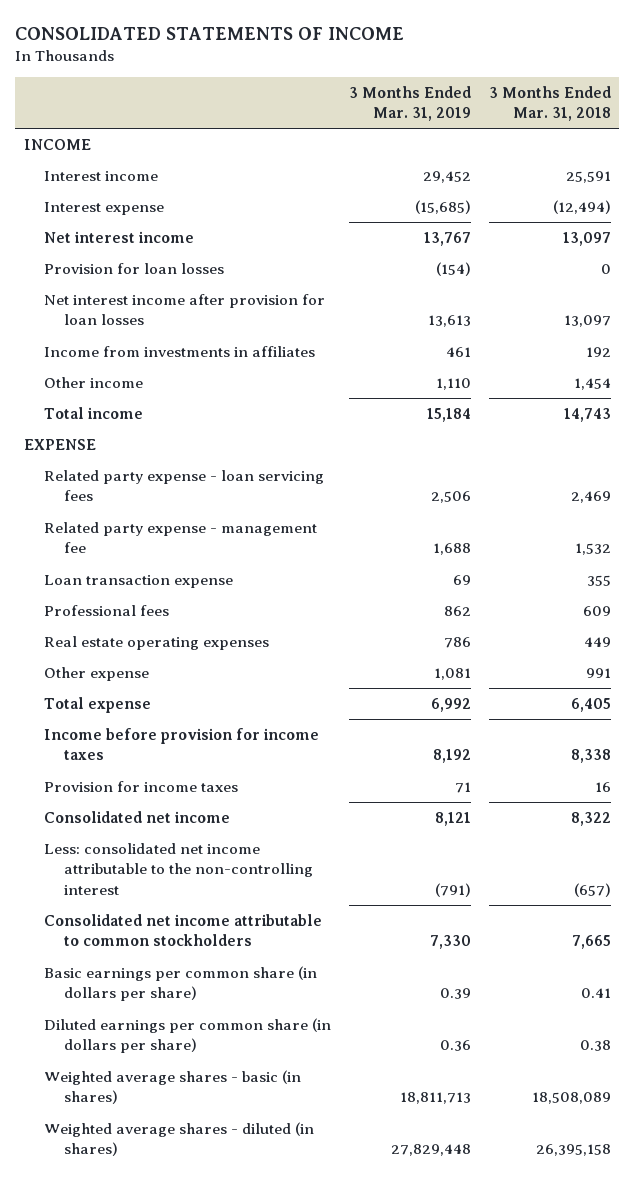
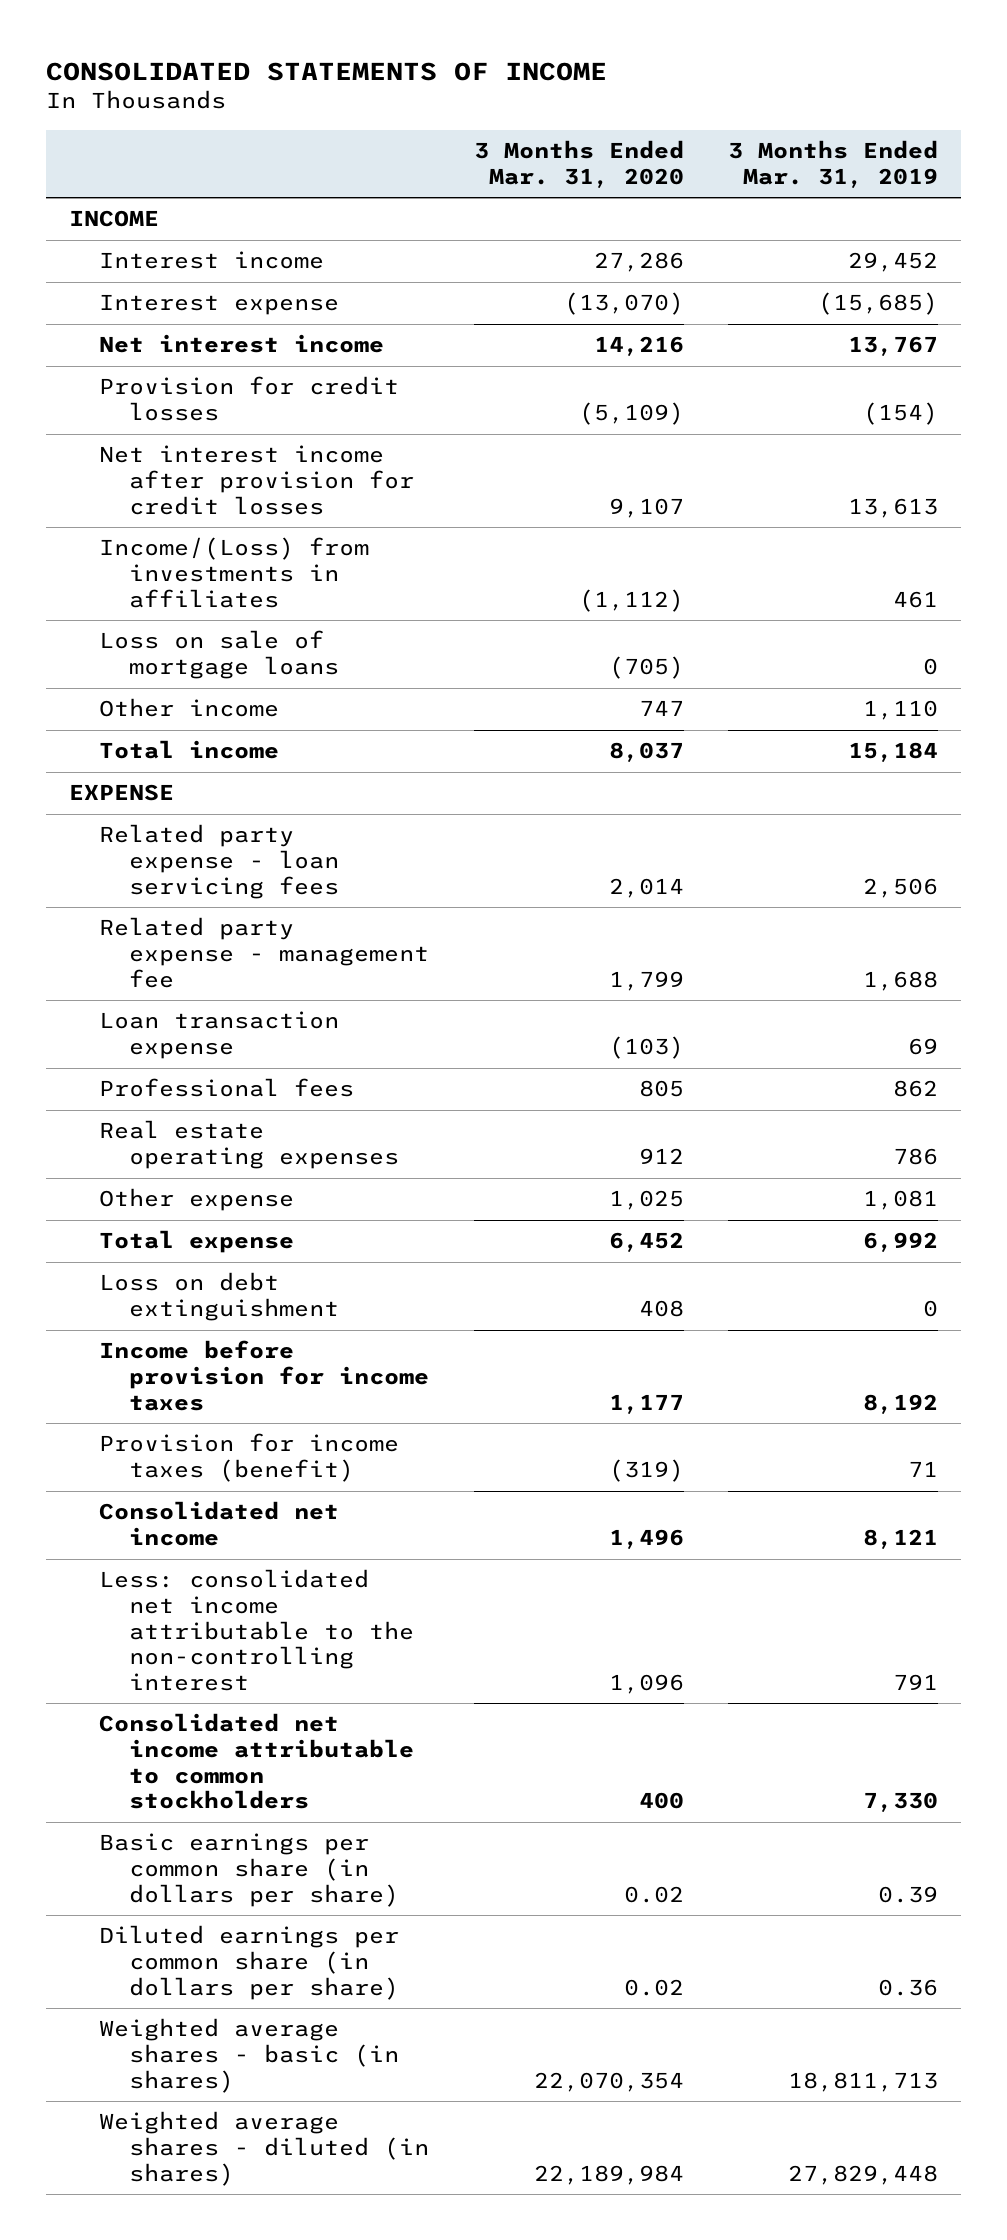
[488,85,611,122] 3 Months Ended Mar. 31, 2018 -> none
none -> [473,140,684,188] 3 Months Ended Mar. 31, 2020
[44,263,225,275] Provision for loan losses -> [98,376,399,422] Provision for credit losses
[44,294,326,326] Net interest income after provision for loan losses -> [98,445,414,515] Net interest income after provision for credit losses
[44,346,316,358] Income from investments in affiliates -> [98,537,369,608] Income/(Loss) from investments in affiliates
none -> [98,630,339,680] Loss on sale of mortgage loans
none -> [98,1272,339,1322] Loss on debt extinguishment
[44,781,239,793] Provision for income taxes -> [98,1433,399,1483] Provision for income taxes (benefit)
[434,882,471,897] (791) -> [893,1673,939,1690] 791

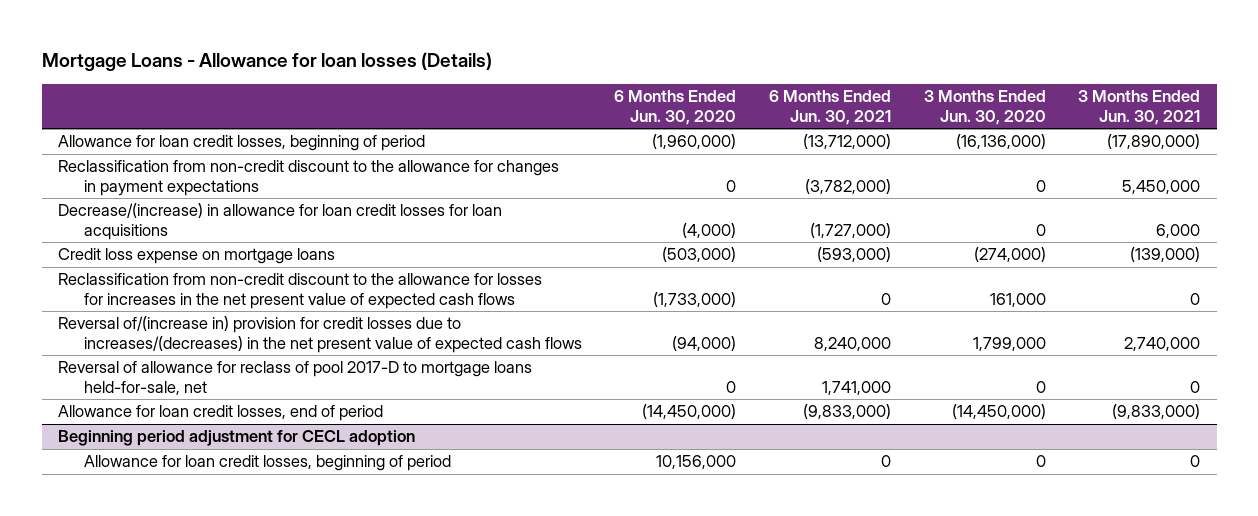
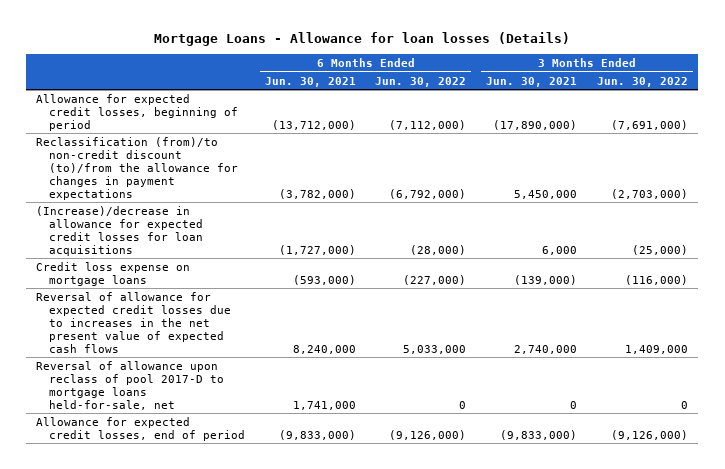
[614,90,737,125] 6 Months Ended Jun. 30, 2020 -> none
[923,90,1046,125] 3 Months Ended Jun. 30, 2020 -> none
none -> [375,76,467,87] Jun. 30, 2022
none -> [597,76,689,87] Jun. 30, 2022
[57,135,425,152] Allowance for loan credit losses, beginning of period -> [36,93,238,131] Allowance for expected credit losses, beginning of period
[57,160,559,196] Reclassification from non-credit discount to the allowance for changes in payment expectations -> [36,136,238,200] Reclassification (from)/to non-credit discount (to)/from the allowance for changes in payment expectations
[57,203,502,240] Decrease/(increase) in allowance for loan credit losses for loan acquisitions -> [36,205,203,256] (Increase)/decrease in allowance for expected credit losses for loan acquisitions
[57,273,542,309] Reclassification from non-credit discount to the allowance for losses for increases in the net present value of expected cash flows -> none
[57,430,415,447] Beginning period adjustment for CECL adoption -> none
[83,455,451,472] Allowance for loan credit losses, beginning of period -> none
[57,316,582,353] Reversal of/(increase in) provision for credit losses due to increases/(decreases) in the net present value of expected cash flows -> [36,291,231,353] Reversal of allowance for expected credit losses due to increases in the net present value of expected cash flows
[57,361,532,395] Reversal of allowance for reclass of pool 2017-D to mortgage loans held-for-sale, net -> [36,360,224,410] Reversal of allowance upon reclass of pool 2017-D to mortgage loans held-for-sale, net
[57,405,383,422] Allowance for loan credit losses, end of period -> [36,416,245,441] Allowance for expected credit losses, end of period

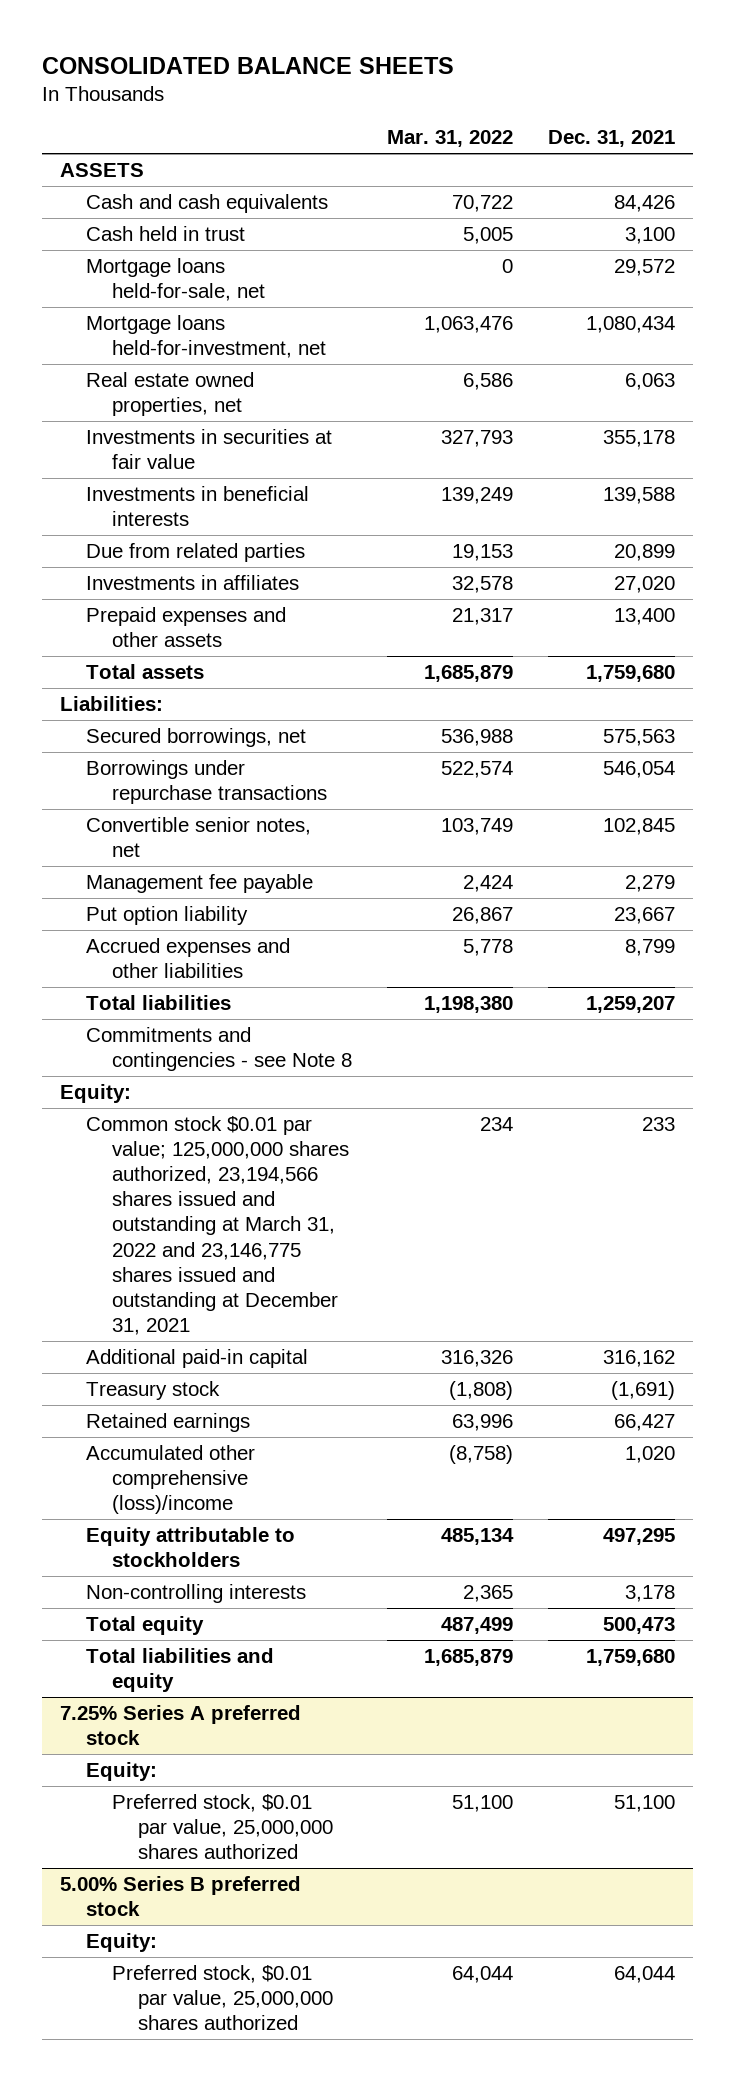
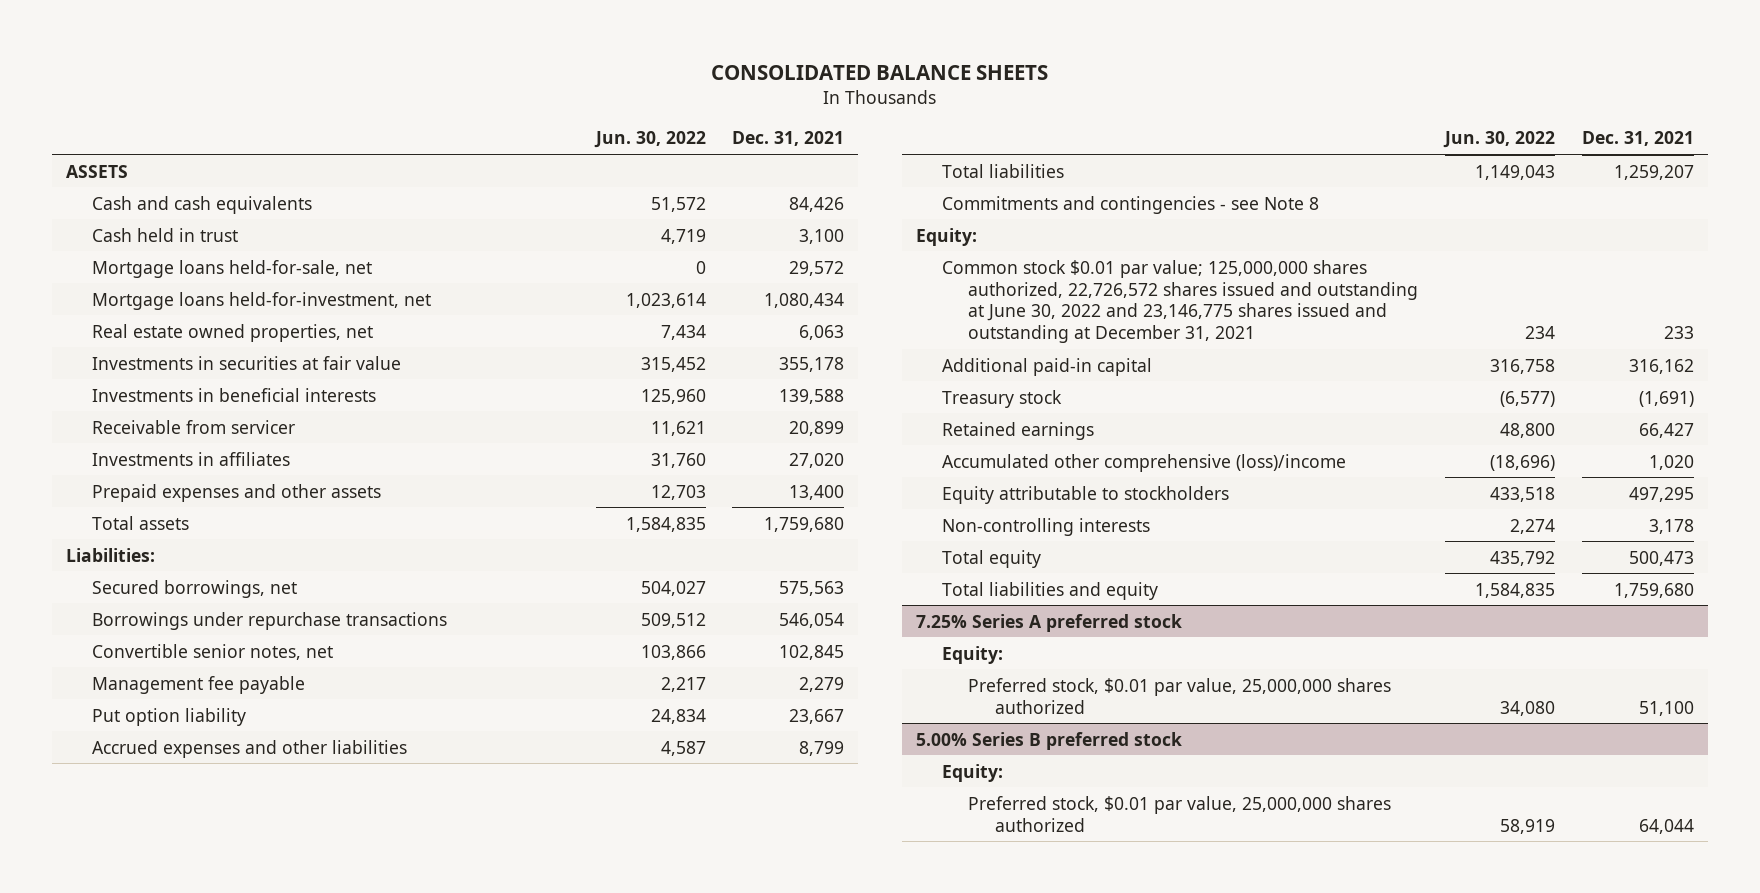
[387,130,514,148] Mar. 31, 2022 -> none
none -> [593,131,706,149] Jun. 30, 2022
[85,542,305,562] Due from related parties -> [92,419,296,434] Receivable from servicer
[85,1115,350,1335] Common stock $0.01 par value; 125,000,000 shares authorized, 23,194,566 shares issued and outstanding at March 31, 2022 and 23,146,775 shares issued and outstanding at December 31, 2021 -> [942,259,1419,344] Common stock $0.01 par value; 125,000,000 shares authorized, 22,726,572 shares issued and outstanding at June 30, 2022 and 23,146,775 shares issued and outstanding at December 31, 2021

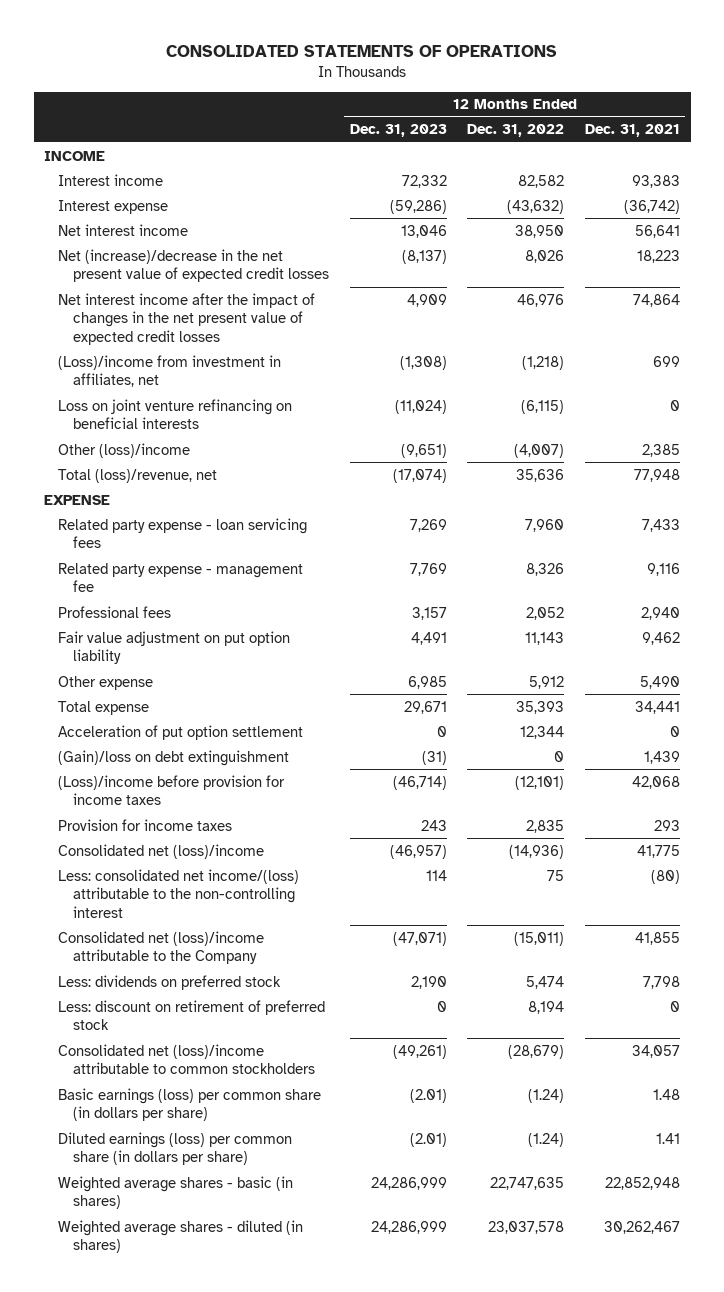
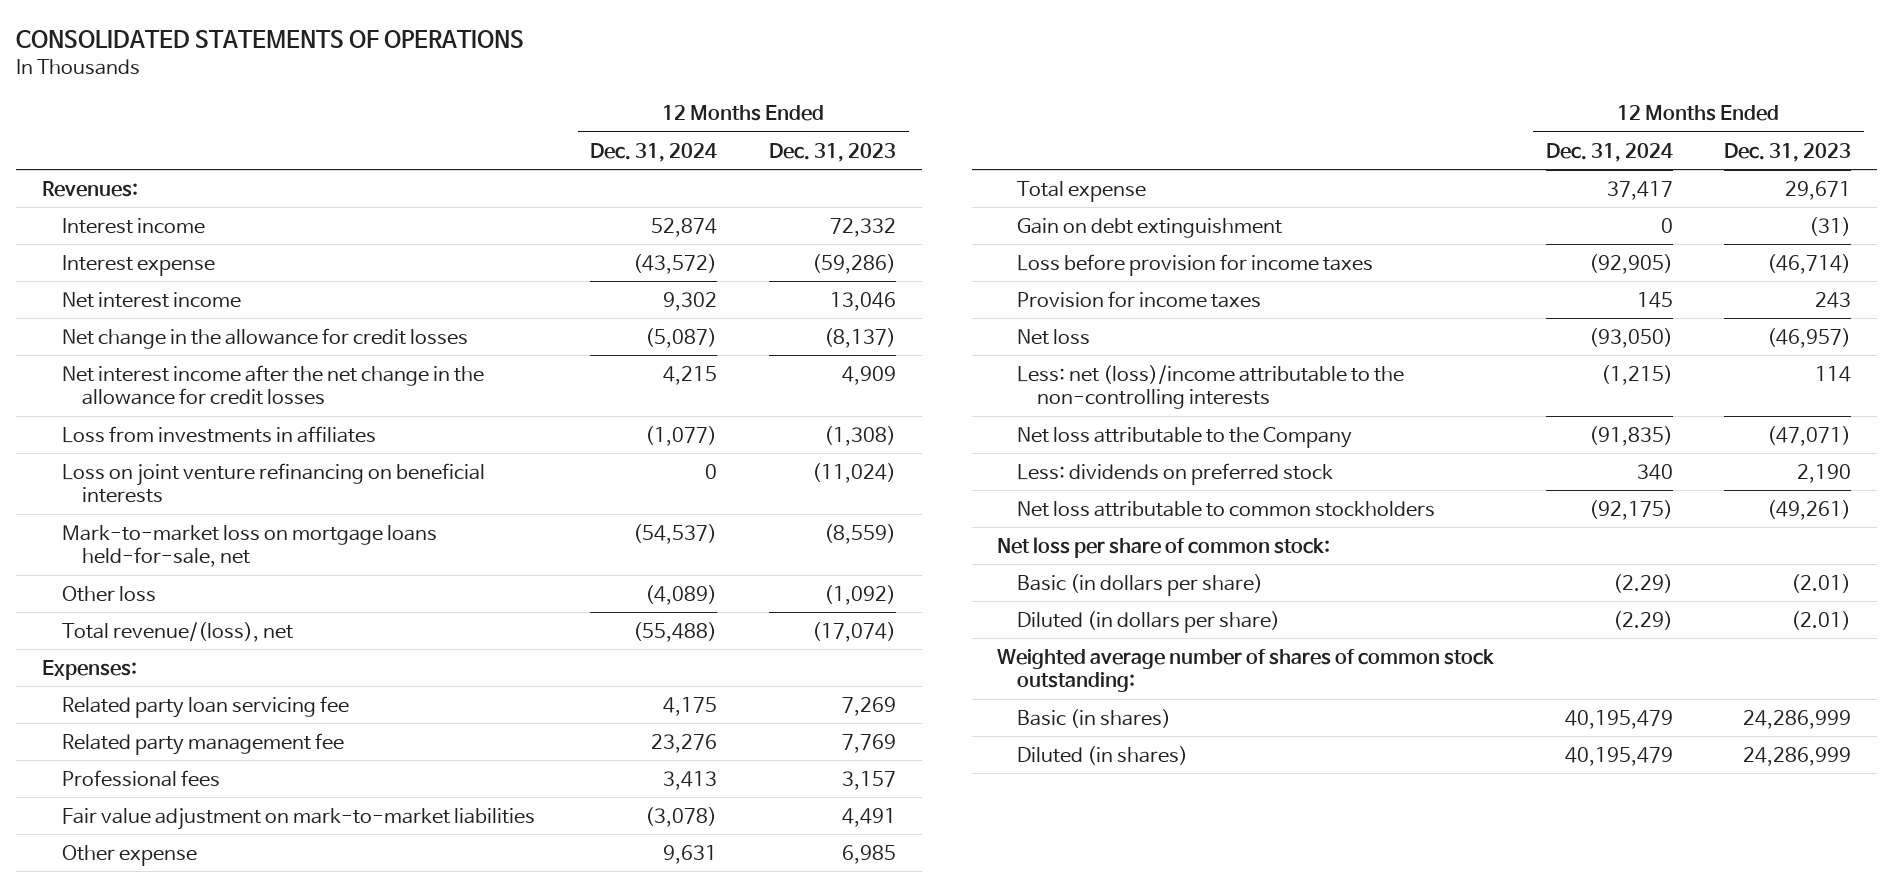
[467,124,565,138] Dec. 31, 2022 -> none
[585,124,681,138] Dec. 31, 2021 -> none
none -> [590,142,718,162] Dec. 31, 2024
[44,150,106,161] INCOME -> [42,180,139,197] Revenues:
[58,248,329,283] Net (increase)/decrease in the net present value of expected credit losses -> [61,327,468,349] Net change in the allowance for credit losses
[58,292,316,345] Net interest income after the impact of changes in the net present value of expected credit losses -> [61,364,484,406] Net interest income after the net change in the allowance for credit losses
[58,354,282,388] (Loss)/income from investment in affiliates, net -> [61,425,376,443] Loss from investments in affiliates
none -> [61,524,437,568] Mark-to-market loss on mortgage loans held-for-sale, net
[58,442,191,458] Other (loss)/income -> [61,585,156,602] Other loss
[400,443,447,458] (9,651) -> [823,584,896,605] (1,092)
[58,468,218,483] Total (loss)/revenue, net -> [61,621,293,642] Total revenue/(loss), net
[44,494,111,505] EXPENSE -> [42,659,138,680] Expenses:
[58,517,308,549] Related party expense - loan servicing fees -> [61,695,349,718] Related party loan servicing fee
[58,562,304,593] Related party expense - management fee -> [61,732,344,755] Related party management fee
[58,630,291,665] Fair value adjustment on put option liability -> [61,807,535,830] Fair value adjustment on mark-to-market liabilities
[58,724,304,740] Acceleration of put option settlement -> none
[58,749,290,766] (Gain)/loss on debt extinguishment -> [1017,217,1283,238] Gain on debt extinguishment
[58,774,286,806] (Loss)/income before provision for income taxes -> [1017,253,1374,276] Loss before provision for income taxes
[58,843,265,859] Consolidated net (loss)/income -> [1017,328,1091,345] Net loss
[58,868,300,918] Less: consolidated net income/(loss) attributable to the non-controlling interest -> [1017,364,1405,410] Less: net (loss)/income attributable to the non-controlling interests
[58,930,265,965] Consolidated net (loss)/income attributable to the Company -> [1017,426,1353,448] Net loss attributable to the Company
[58,999,326,1031] Less: discount on retirement of preferred stock -> none
[58,1043,315,1075] Consolidated net (loss)/income attributable to common stockholders -> [1017,500,1436,517] Net loss attributable to common stockholders
none -> [997,536,1331,558] Net loss per share of common stock:
[58,1087,322,1122] Basic earnings (loss) per common share (in dollars per share) -> [1017,573,1264,596] Basic (in dollars per share)
[58,1131,293,1166] Diluted earnings (loss) per common share (in dollars per share) -> [1017,610,1281,633] Diluted (in dollars per share)
none -> [997,648,1495,693] Weighted average number of shares of common stock outstanding:
[58,1175,294,1210] Weighted average shares - basic (in shares) -> [1017,708,1172,728] Basic (in shares)
[58,1219,304,1254] Weighted average shares - diluted (in shares) -> [1017,745,1189,765] Diluted (in shares)

